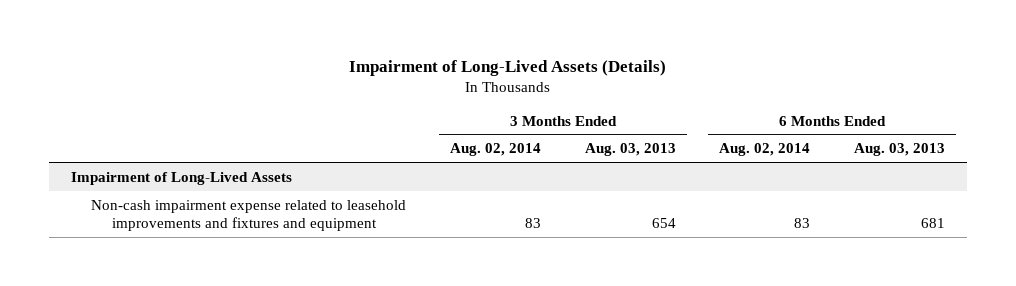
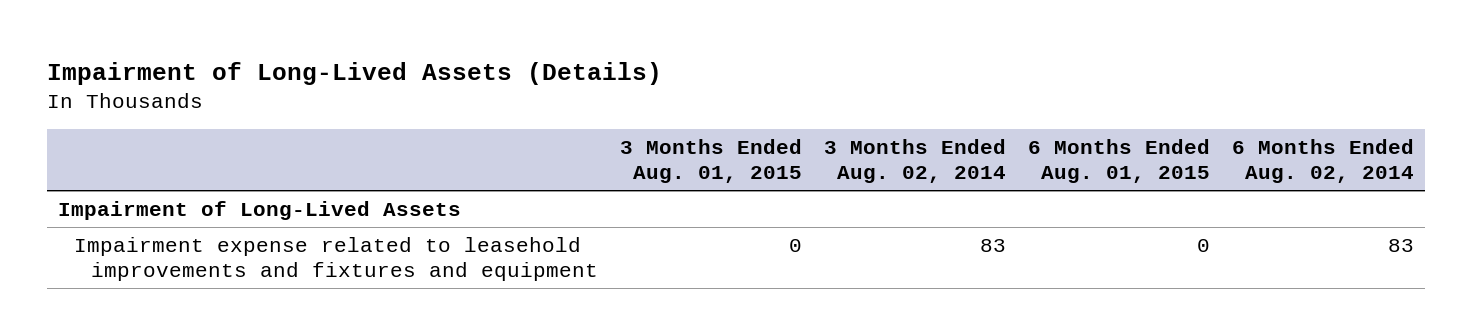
[584,143,676,157] Aug. 03, 2013 -> none
[853,143,945,157] Aug. 03, 2013 -> none
none -> [619,139,802,184] 3 Months Ended Aug. 01, 2015
none -> [1028,139,1211,184] 6 Months Ended Aug. 01, 2015
[91,199,407,232] Non-cash impairment expense related to leasehold improvements and fixtures and equipment -> [74,237,598,281] Impairment expense related to leasehold improvements and fixtures and equipment

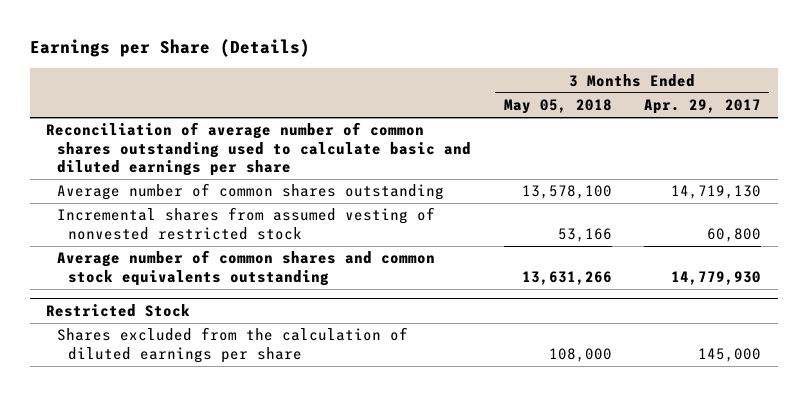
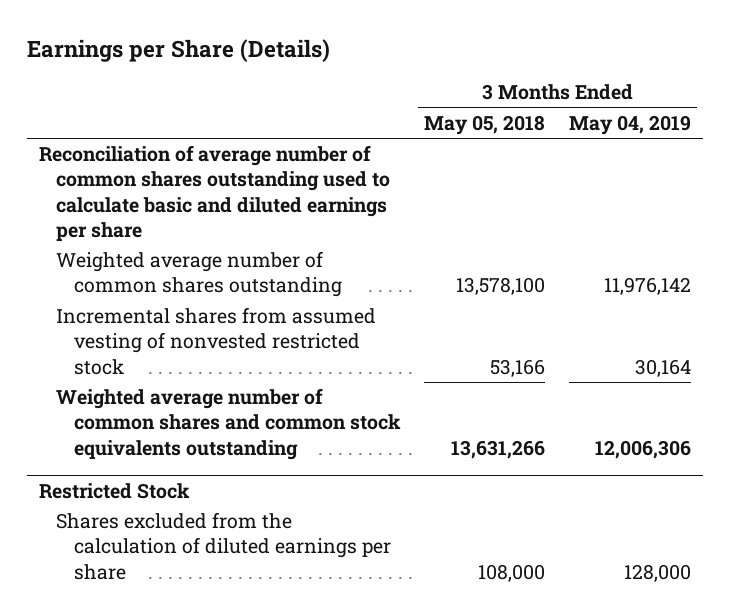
[644,99,762,115] Apr. 29, 2017 -> none
none -> [568,115,691,136] May 04, 2019
[56,183,444,201] Average number of common shares outstanding -> [56,251,342,298] Weighted average number of common shares outstanding
[56,250,435,286] Average number of common shares and common stock equivalents outstanding -> [56,388,401,460] Weighted average number of common shares and common stock equivalents outstanding

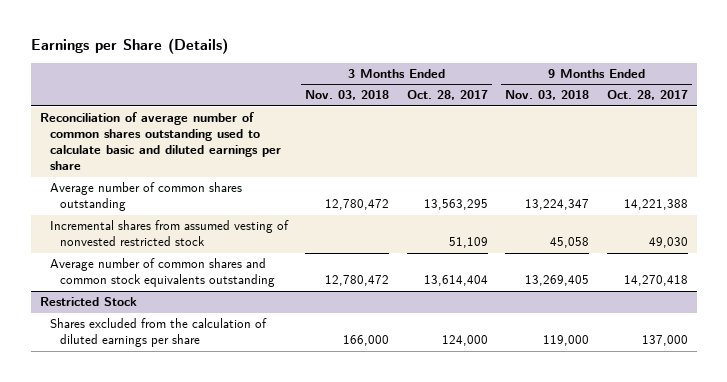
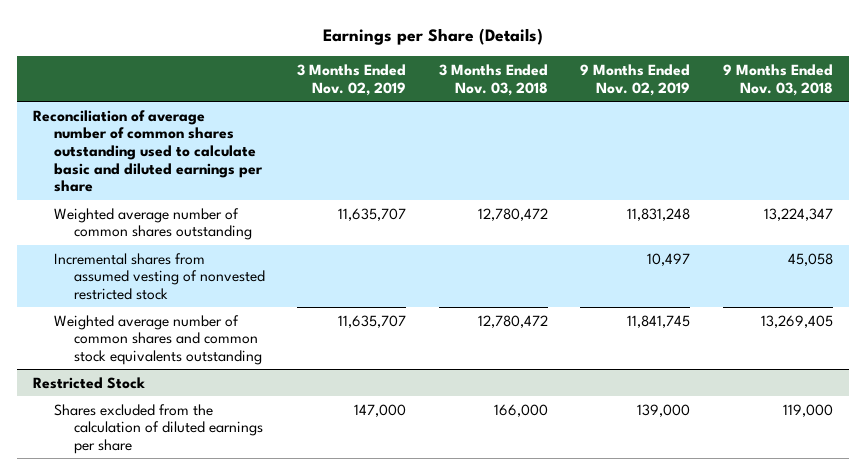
[406,90,488,101] Oct. 28, 2017 -> none
[606,90,688,101] Oct. 28, 2017 -> none
none -> [297,63,407,96] 3 Months Ended Nov. 02, 2019
none -> [580,63,691,96] 9 Months Ended Nov. 02, 2019
[49,182,242,212] Average number of common shares outstanding -> [53,207,252,241] Weighted average number of common shares outstanding
[49,258,276,288] Average number of common shares and common stock equivalents outstanding -> [53,314,262,365] Weighted average number of common shares and common stock equivalents outstanding

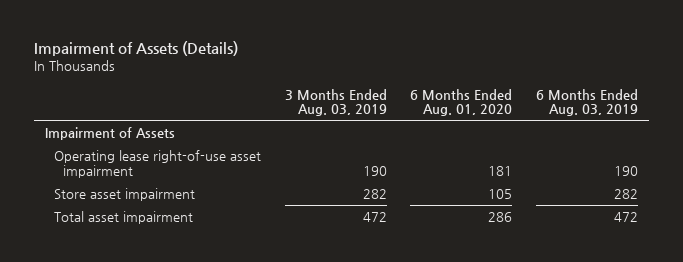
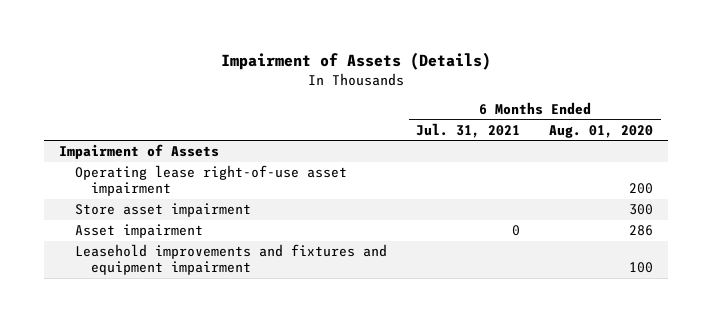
[284,88,387,117] 3 Months Ended Aug. 03, 2019 -> none
[535,88,638,117] 6 Months Ended Aug. 03, 2019 -> none
none -> [416,122,521,138] Jul. 31, 2021
[488,165,513,176] 181 -> [629,183,654,195] 200
[488,188,513,199] 105 -> [629,204,654,216] 300
[54,210,194,224] Total asset impairment -> [75,224,204,239] Asset impairment
none -> [75,244,388,276] Leasehold improvements and fixtures and equipment impairment

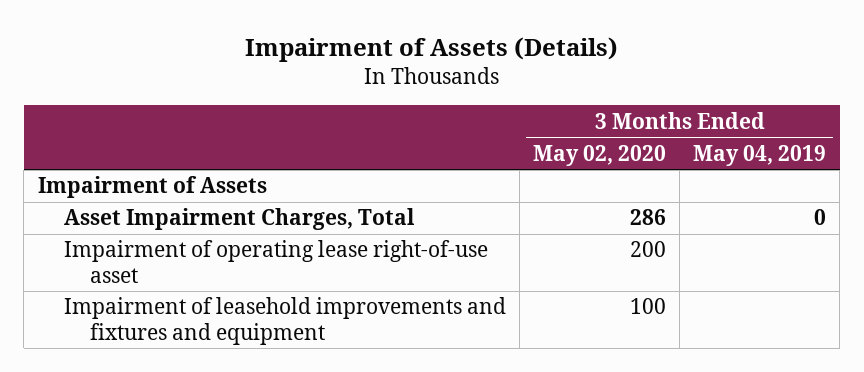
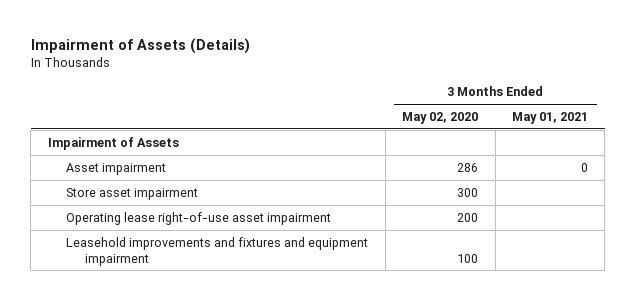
[693,144,827,166] May 04, 2019 -> none
none -> [512,111,589,124] May 01, 2021
[63,208,415,231] Asset Impairment Charges, Total -> [66,162,167,175] Asset impairment
none -> [66,187,199,200] Store asset impairment
[63,240,488,283] Impairment of operating lease right-of-use asset -> [66,211,332,225] Operating lease right-of-use asset impairment
[63,297,506,345] Impairment of leasehold improvements and fixtures and equipment -> [66,236,369,266] Leasehold improvements and fixtures and equipment impairment

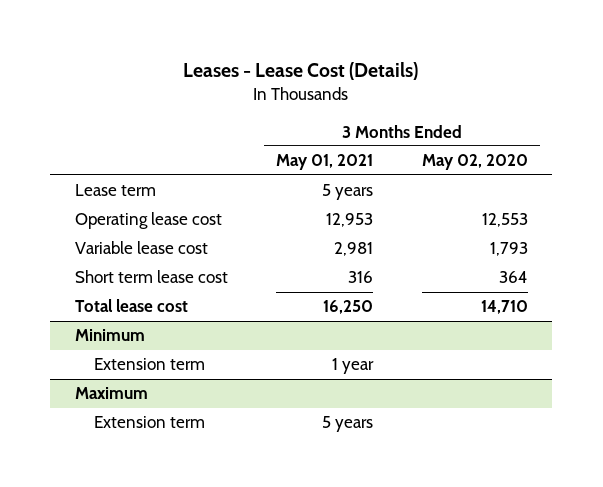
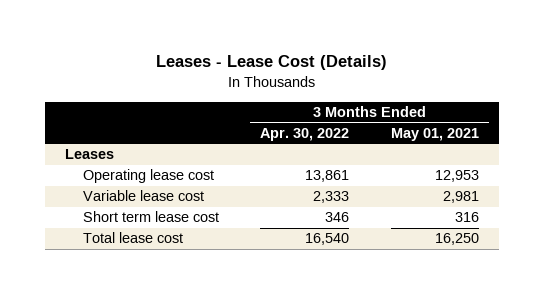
[422,154,529,171] May 02, 2020 -> none
none -> [260,127,350,141] Apr. 30, 2022
[74,184,156,197] Lease term -> none
none -> [65,149,115,160] Leases
[74,329,145,342] Minimum -> none
[94,358,206,371] Extension term -> none
[74,387,148,400] Maximum -> none
[94,416,206,429] Extension term -> none

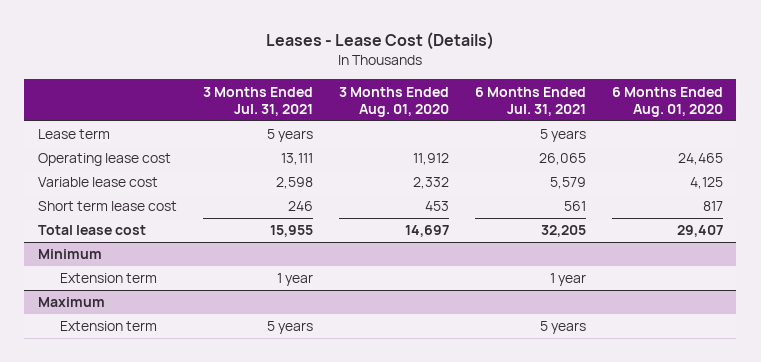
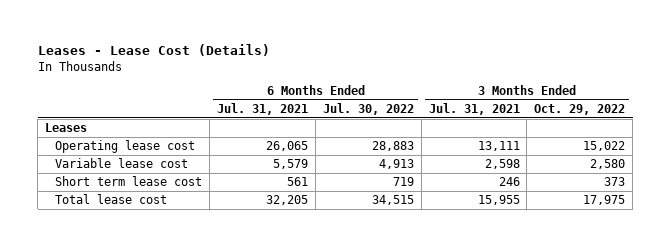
[338,86,449,117] 3 Months Ended Aug. 01, 2020 -> none
[612,86,724,117] 6 Months Ended Aug. 01, 2020 -> none
none -> [322,102,414,115] Jul. 30, 2022
none -> [534,103,626,115] Oct. 29, 2022
[37,129,110,140] Lease term -> none
none -> [45,123,88,133] Leases
[37,249,102,260] Minimum -> none
[60,273,158,284] Extension term -> none
[37,297,105,308] Maximum -> none
[60,321,158,332] Extension term -> none

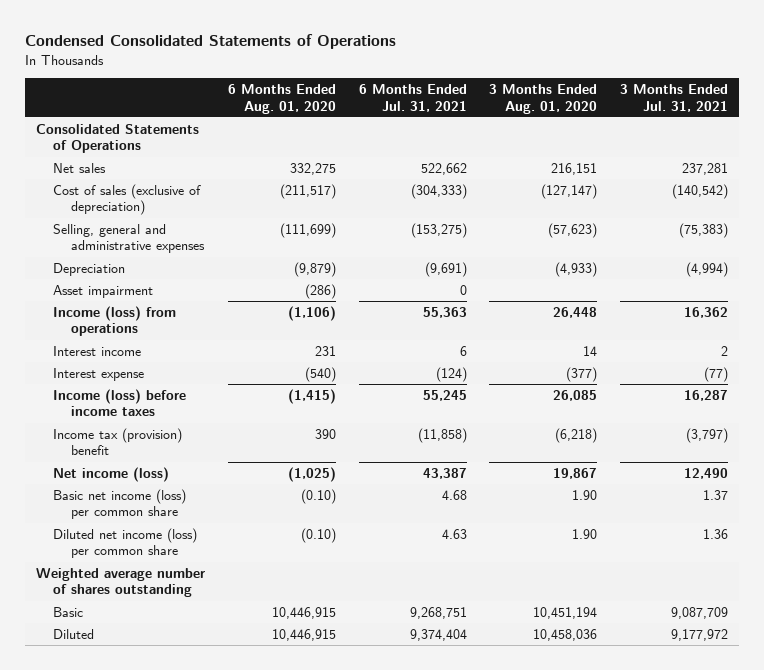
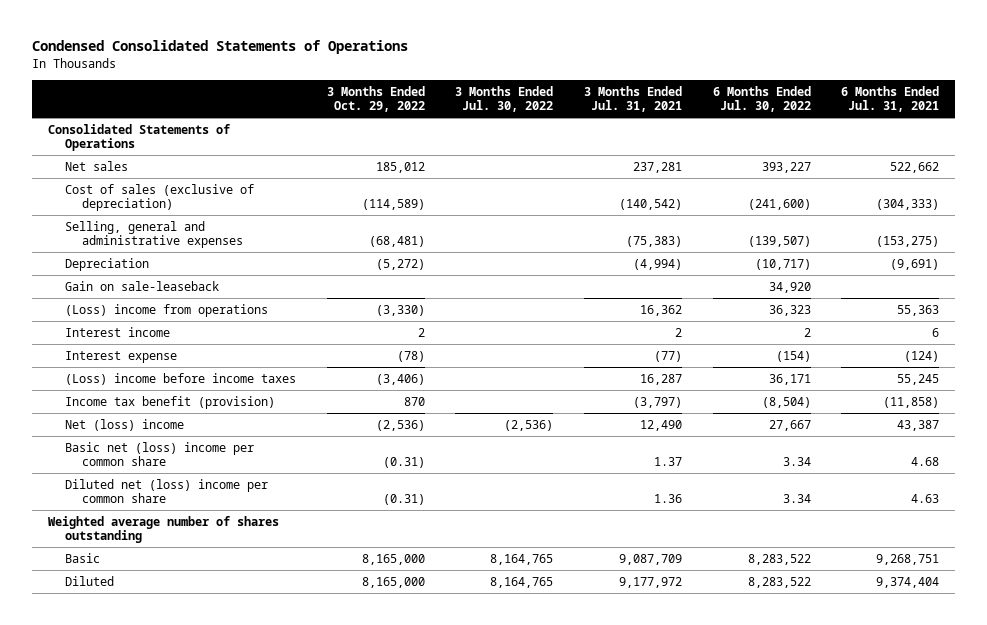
[227,83,336,114] 6 Months Ended Aug. 01, 2020 -> none
[489,83,598,114] 3 Months Ended Aug. 01, 2020 -> none
none -> [326,85,425,113] 3 Months Ended Oct. 29, 2022
none -> [455,85,554,113] 3 Months Ended Jul. 30, 2022
none -> [712,85,811,113] 6 Months Ended Jul. 30, 2022
[53,284,154,298] Asset impairment -> none
none -> [65,280,220,291] Gain on sale-leaseback
[53,305,177,337] Income (loss) from operations -> [65,303,269,317] (Loss) income from operations
[53,388,187,417] Income (loss) before income taxes -> [65,372,297,385] (Loss) income before income taxes
[53,427,183,456] Income tax (provision) benefit -> [65,395,276,409] Income tax benefit (provision)
[53,466,170,482] Net income (loss) -> [65,418,185,431] Net (loss) income
[53,488,187,520] Basic net income (loss) per common share -> [65,441,255,467] Basic net (loss) income per common share
[53,527,198,559] Diluted net income (loss) per common share -> [65,478,269,504] Diluted net (loss) income per common share

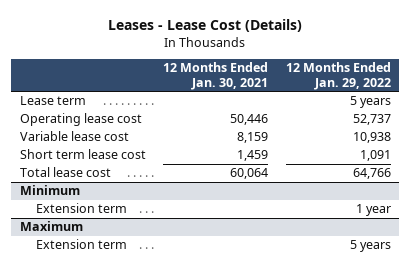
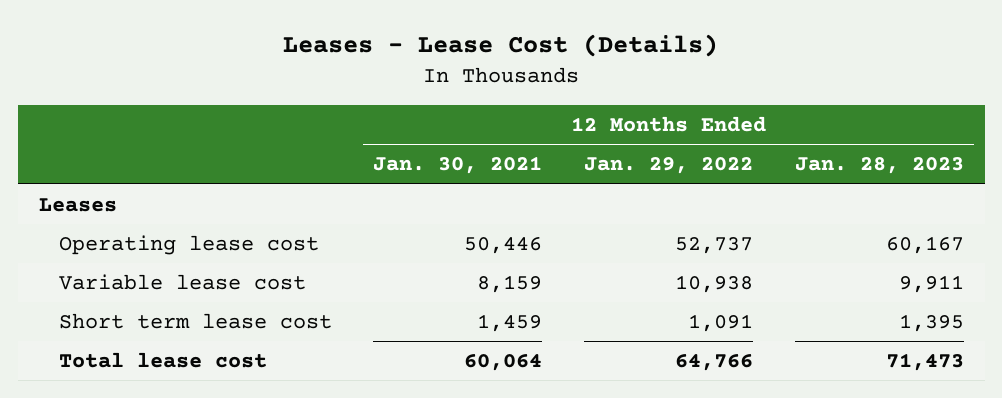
none -> [794,157,964,175] Jan. 28, 2023
[19,96,86,106] Lease term -> none
none -> [38,198,117,213] Leases
[19,185,80,196] Minimum -> none
[35,203,127,214] Extension term -> none
[19,221,83,232] Maximum -> none
[35,239,127,250] Extension term -> none

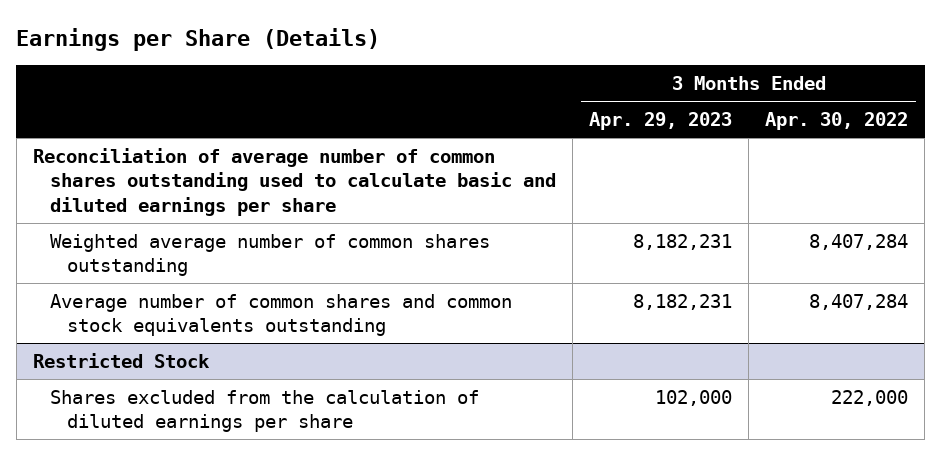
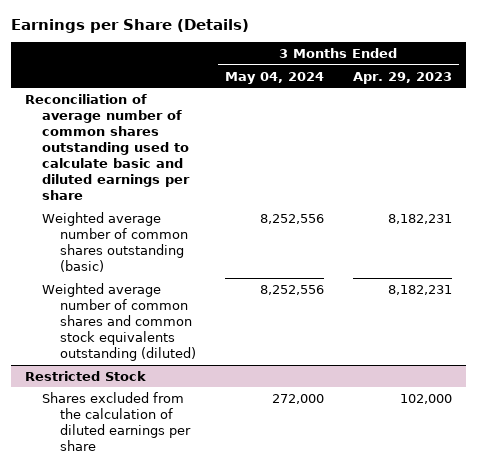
[765,112,909,131] Apr. 30, 2022 -> none
none -> [224,71,324,84] May 04, 2024
[49,234,490,277] Weighted average number of common shares outstanding -> [42,211,188,272] Weighted average number of common shares outstanding (basic)
[49,294,512,337] Average number of common shares and common stock equivalents outstanding -> [42,282,196,361] Weighted average number of common shares and common stock equivalents outstanding (diluted)

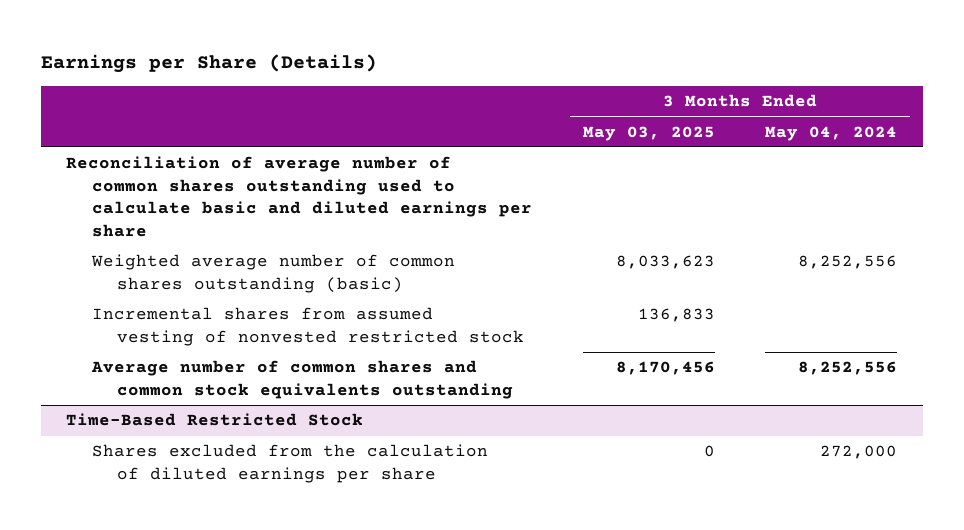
[352,71,452,84] Apr. 29, 2023 -> none
none -> [582,125,715,141] May 03, 2025
none -> [91,307,525,346] Incremental shares from assumed vesting of nonvested restricted stock
[42,282,196,361] Weighted average number of common shares and common stock equivalents outstanding (diluted) -> [90,360,514,399] Average number of common shares and common stock equivalents outstanding
[24,370,146,381] Restricted Stock -> [66,413,364,427] Time-Based Restricted Stock

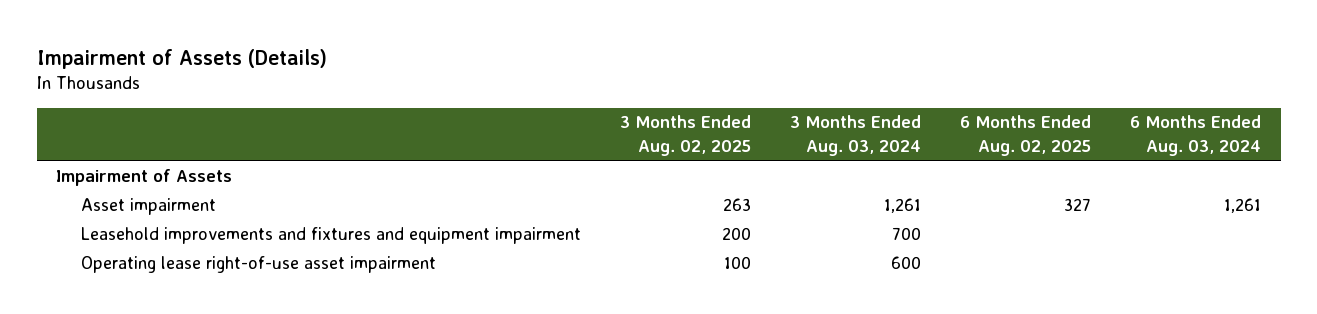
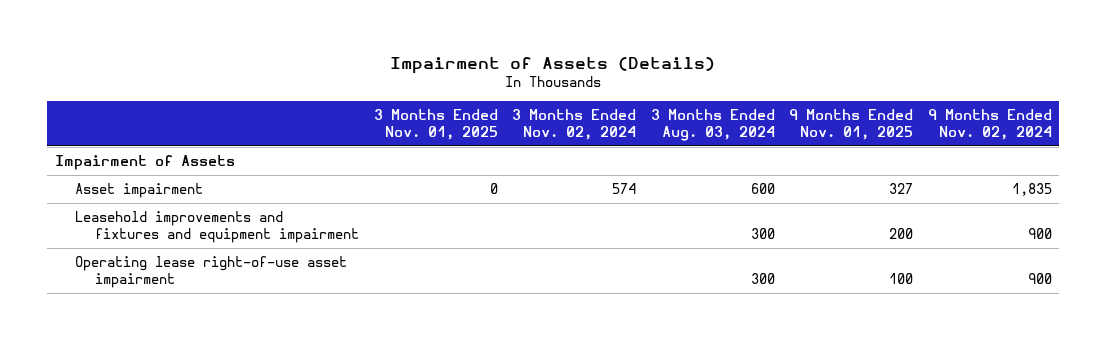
[620,115,752,156] 3 Months Ended Aug. 02, 2025 -> none
[960,115,1092,156] 6 Months Ended Aug. 02, 2025 -> none
[1130,115,1262,156] 6 Months Ended Aug. 03, 2024 -> none
none -> [373,109,498,141] 3 Months Ended Nov. 01, 2025
none -> [512,109,637,141] 3 Months Ended Nov. 02, 2024
none -> [789,109,914,141] 9 Months Ended Nov. 01, 2025
none -> [928,109,1053,141] 9 Months Ended Nov. 02, 2024
[884,197,922,213] 1,261 -> [750,182,775,194] 600
[892,226,922,240] 700 -> [750,228,775,240] 300
[891,255,922,269] 600 -> [750,273,775,285] 300

